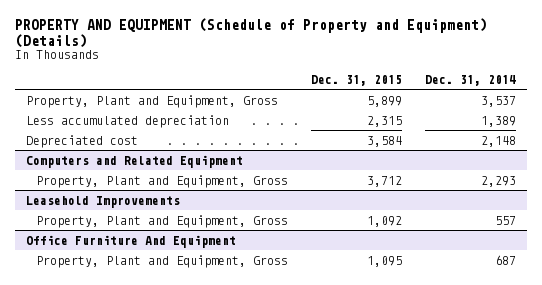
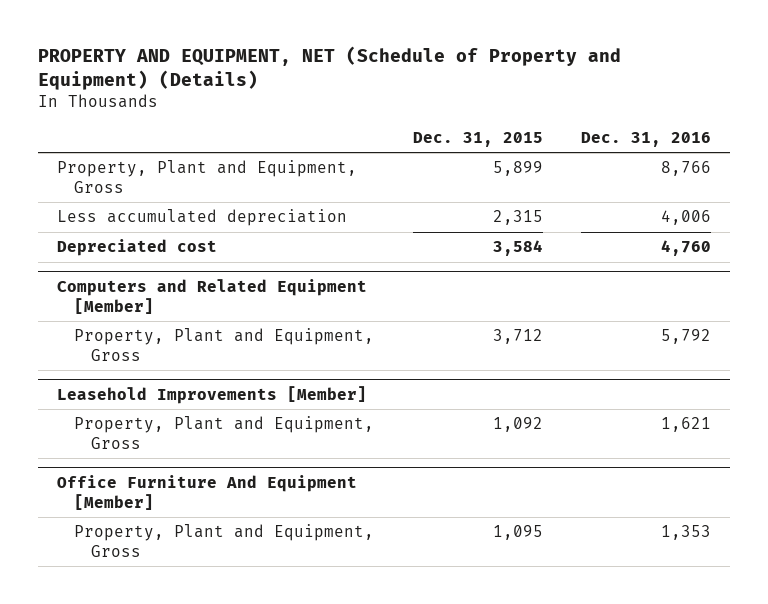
[14,18,487,48] PROPERTY AND EQUIPMENT (Schedule of Property and Equipment) (Details) -> [38,46,622,91] PROPERTY AND EQUIPMENT, NET (Schedule of Property and Equipment) (Details)
[424,74,516,86] Dec. 31, 2014 -> none
none -> [580,131,711,147] Dec. 31, 2016
[25,154,243,168] Computers and Related Equipment -> [57,279,368,314] Computers and Related Equipment [Member]
[25,195,180,208] Leasehold Improvements -> [57,386,368,405] Leasehold Improvements [Member]
[25,234,236,248] Office Furniture And Equipment -> [57,475,358,510] Office Furniture And Equipment [Member]

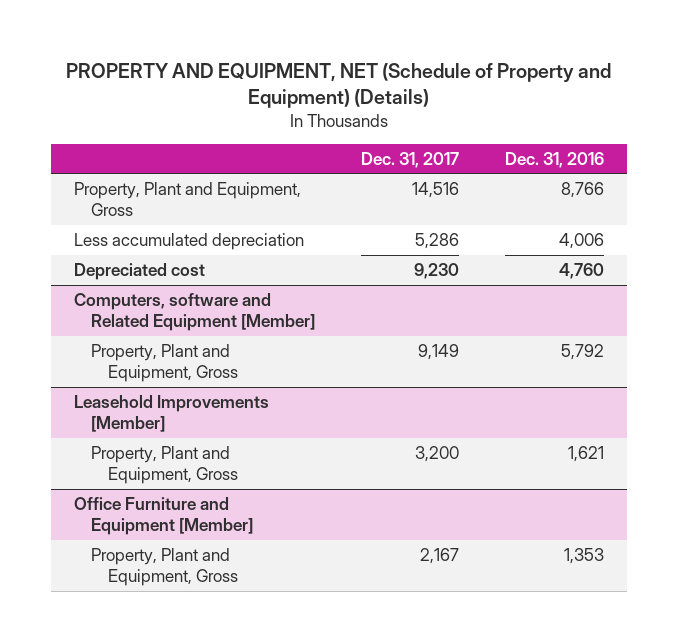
[412,131,543,147] Dec. 31, 2015 -> none
none -> [361,151,460,168] Dec. 31, 2017
[57,279,368,314] Computers and Related Equipment [Member] -> [74,293,316,332] Computers, software and Related Equipment [Member]
[57,475,358,510] Office Furniture And Equipment [Member] -> [74,497,254,536] Office Furniture and Equipment [Member]

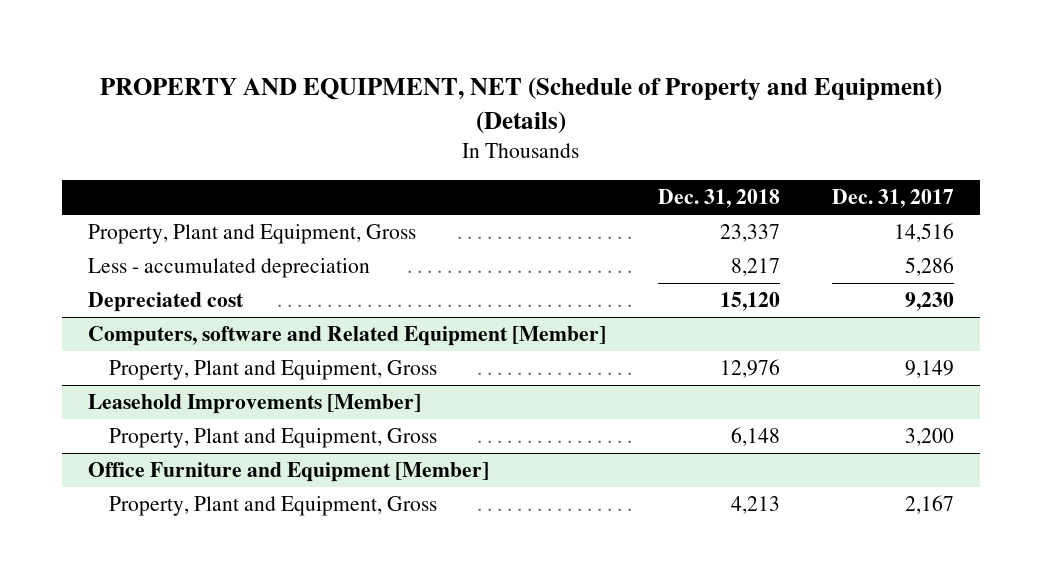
[505,151,605,168] Dec. 31, 2016 -> none
none -> [657,189,780,209] Dec. 31, 2018
[74,233,305,251] Less accumulated depreciation -> [87,258,370,279] Less - accumulated depreciation

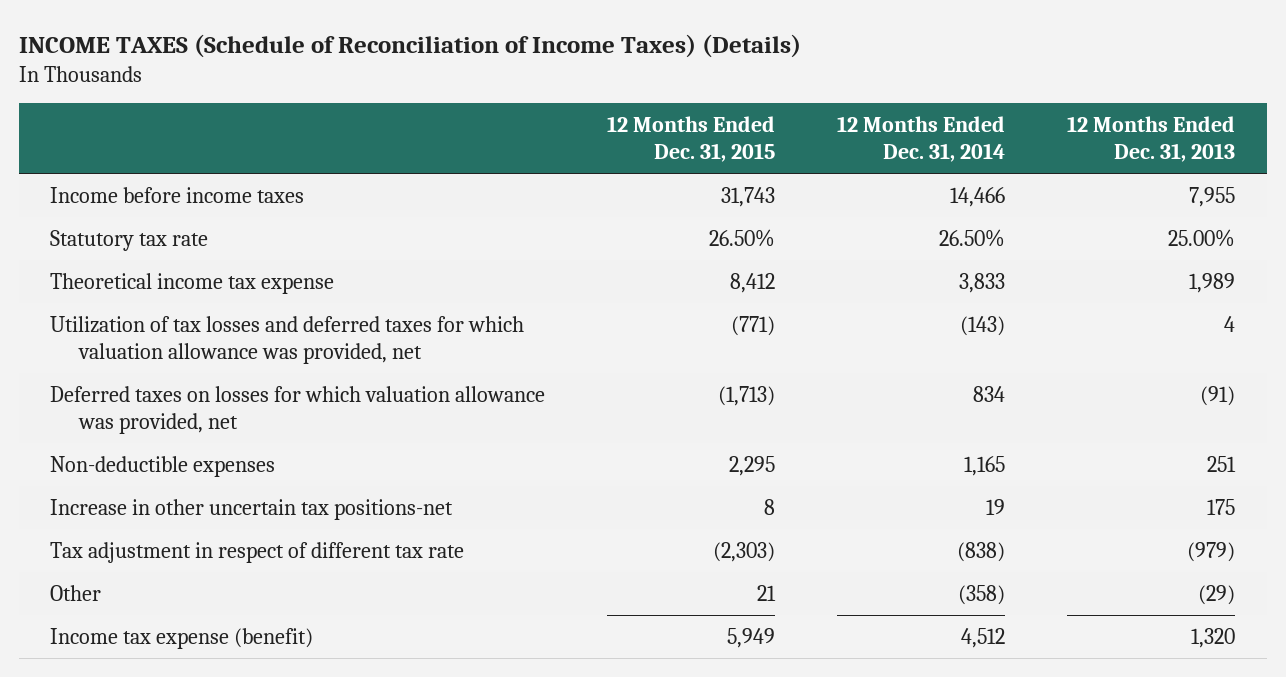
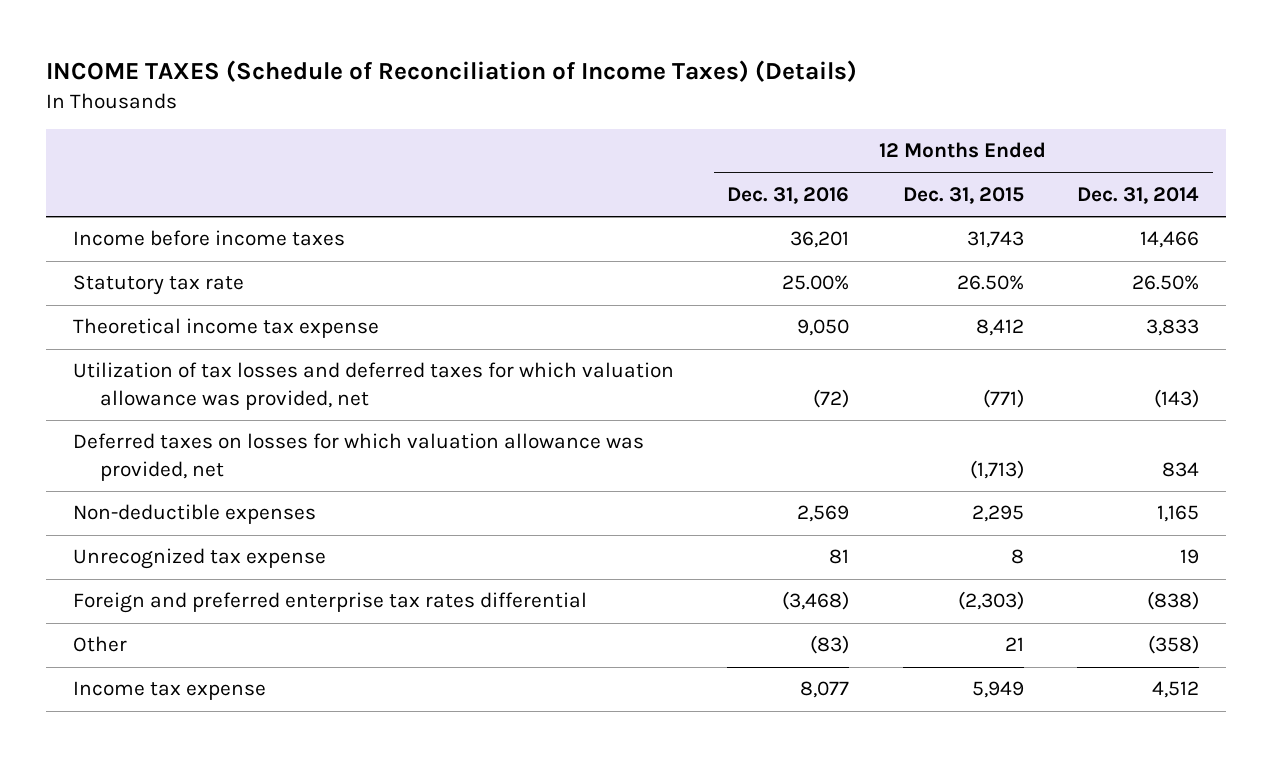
[1067,116,1236,162] 12 Months Ended Dec. 31, 2013 -> none
none -> [727,186,850,204] Dec. 31, 2016
[50,498,454,520] Increase in other uncertain tax positions-net -> [72,548,326,570] Unrecognized tax expense
[50,541,465,563] Tax adjustment in respect of different tax rate -> [72,592,587,614] Foreign and preferred enterprise tax rates differential
[50,627,314,649] Income tax expense (benefit) -> [72,681,266,701] Income tax expense

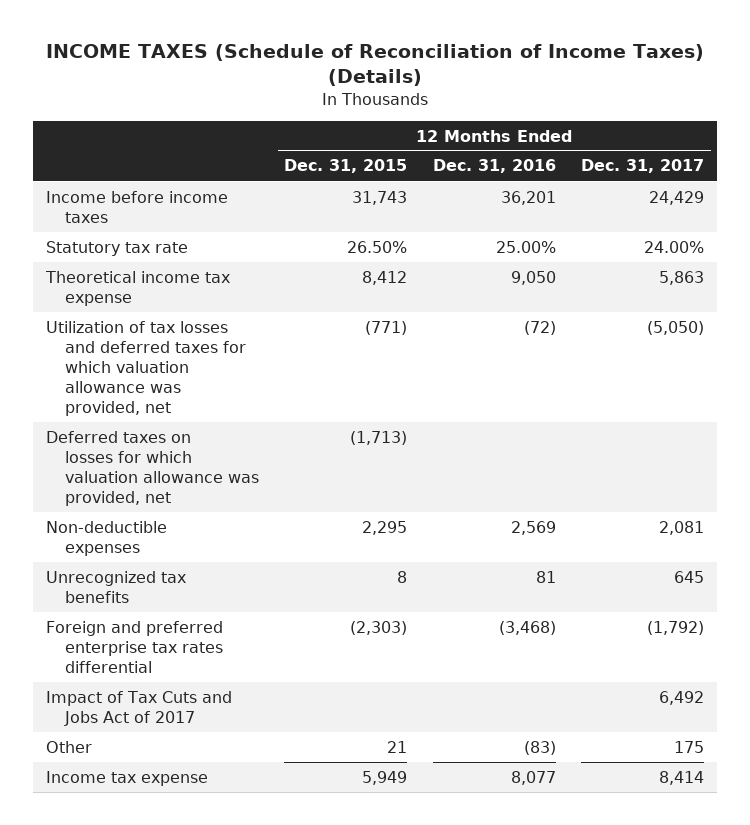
[1077,186,1200,204] Dec. 31, 2014 -> none
none -> [581,159,705,174] Dec. 31, 2017
[72,548,326,570] Unrecognized tax expense -> [45,570,186,603] Unrecognized tax benefits
none -> [45,690,232,726] Impact of Tax Cuts and Jobs Act of 2017

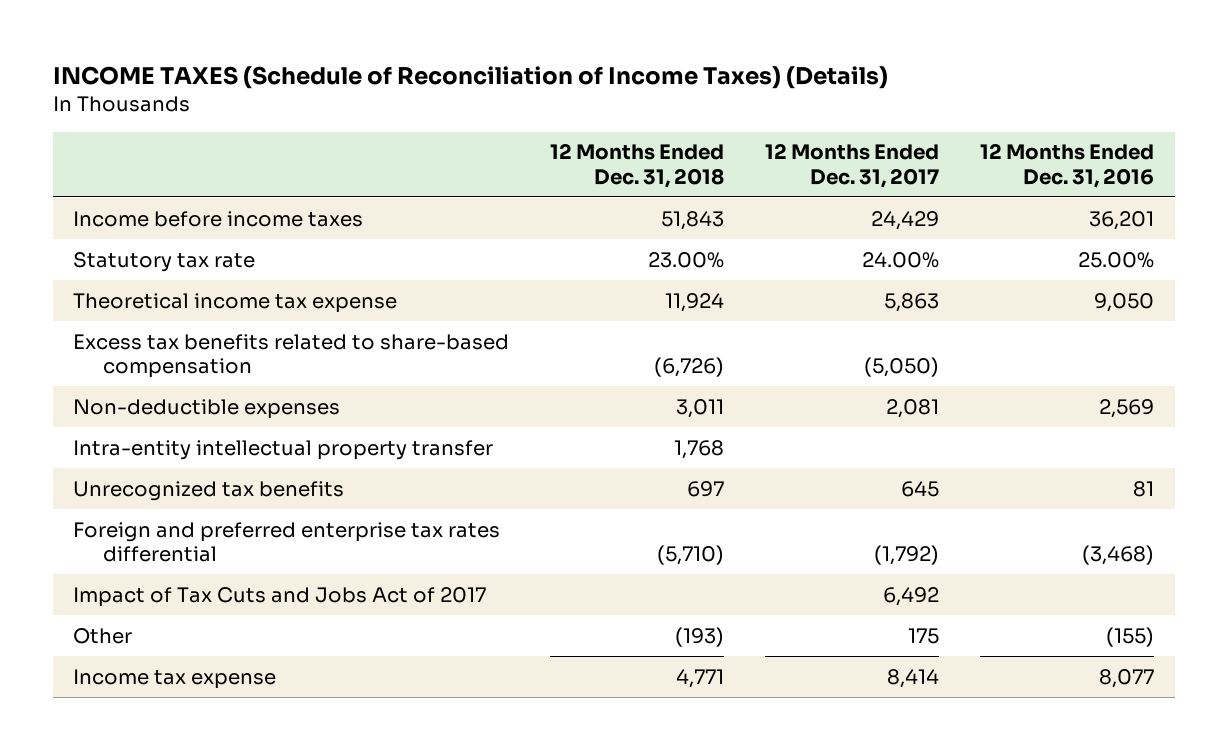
[284,159,408,174] Dec. 31, 2015 -> none
none -> [550,143,725,189] 12 Months Ended Dec. 31, 2018
[45,320,246,416] Utilization of tax losses and deferred taxes for which valuation allowance was provided, net -> none
[45,430,259,506] Deferred taxes on losses for which valuation allowance was provided, net -> none
none -> [73,333,510,379] Excess tax benefits related to share-based compensation
none -> [73,439,494,460] Intra-entity intellectual property transfer
[523,740,556,755] (83) -> [1106,626,1155,647] (155)

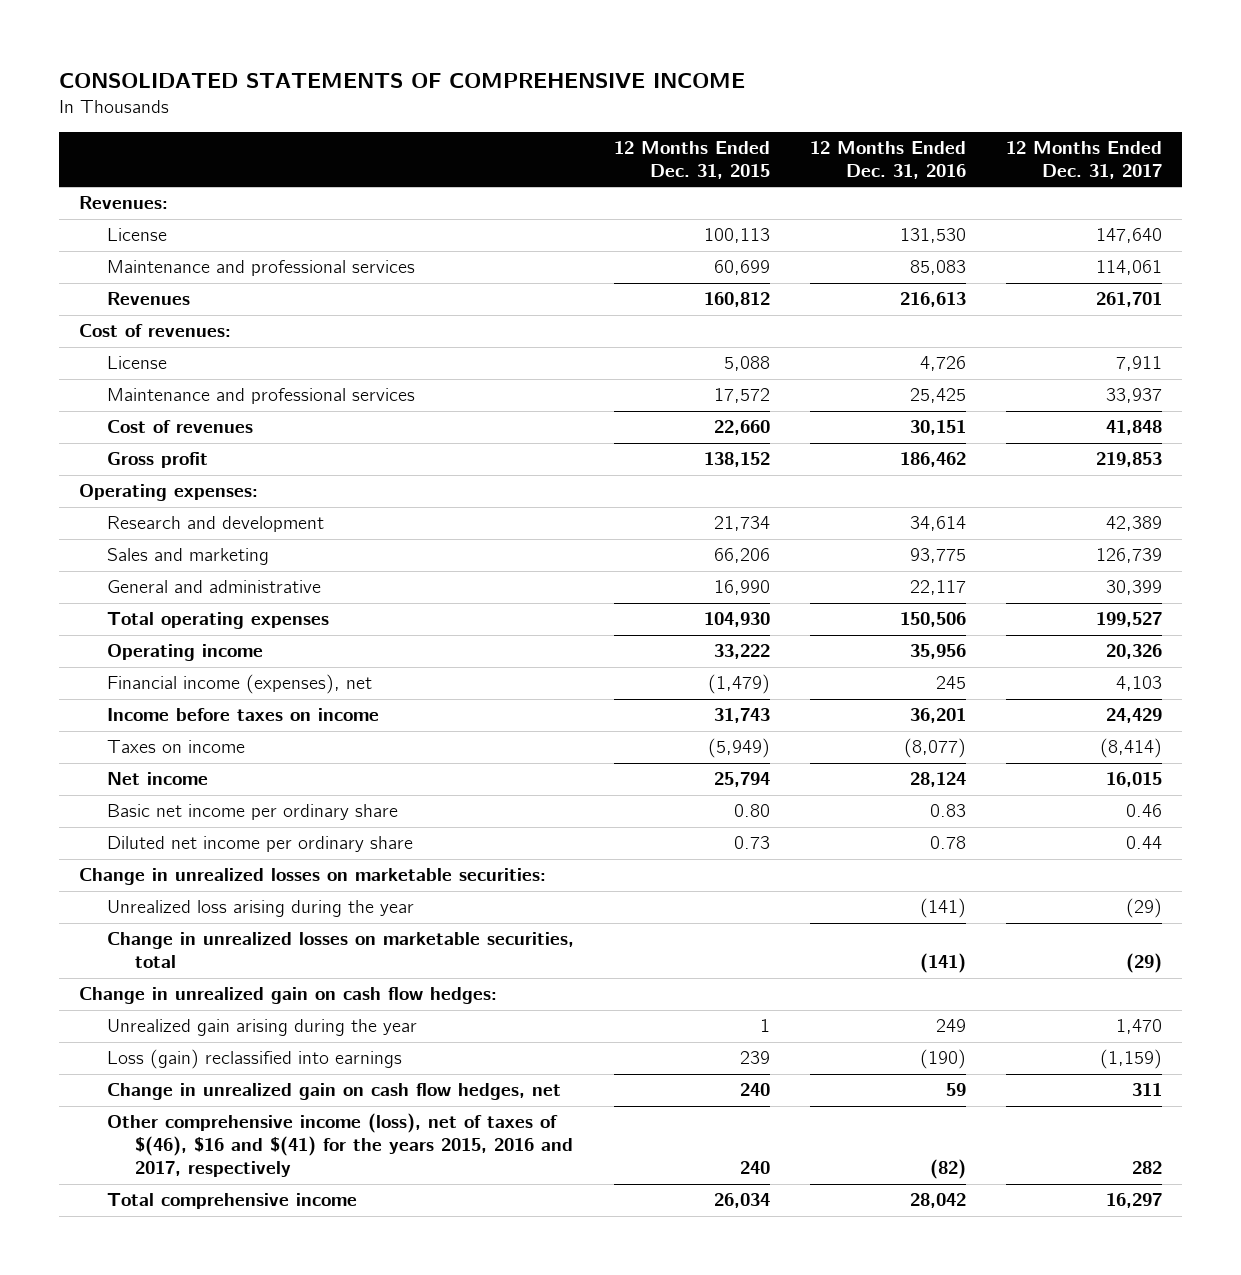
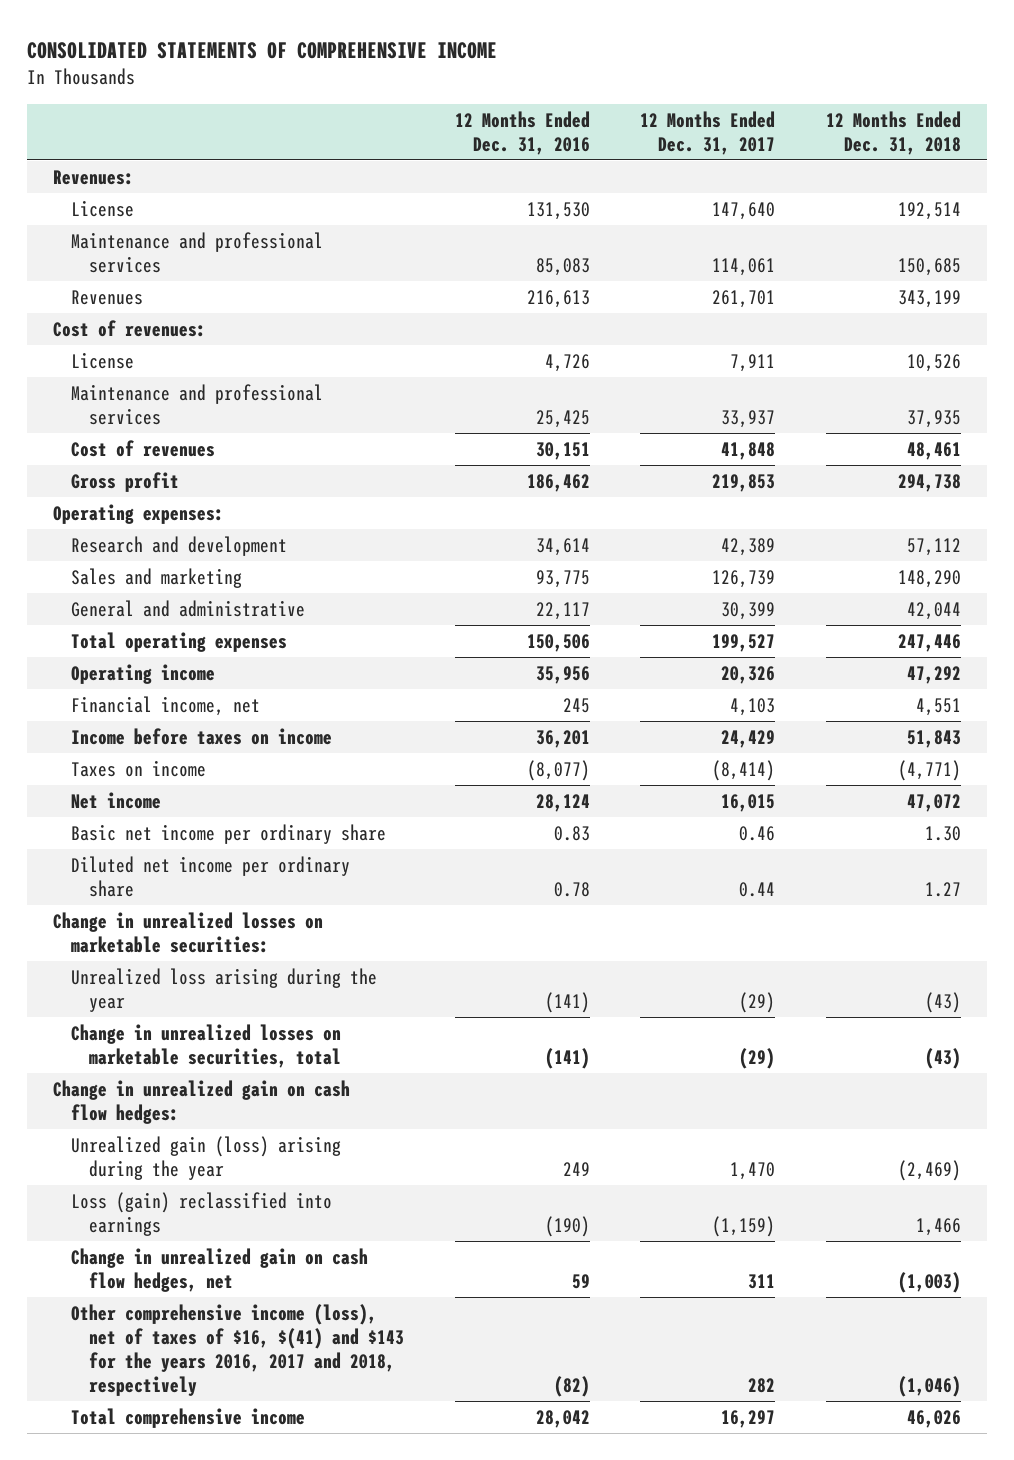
[614,141,771,179] 12 Months Ended Dec. 31, 2015 -> none
none -> [826,110,962,155] 12 Months Ended Dec. 31, 2018
[107,674,373,695] Financial income (expenses), net -> [70,695,260,716] Financial income, net
[107,1019,418,1037] Unrealized gain arising during the year -> [70,1135,341,1180] Unrealized gain (loss) arising during the year
[107,1113,574,1177] Other comprehensive income (loss), net of taxes of $(46), $16 and $(41) for the years 2015, 2016 and 2017, respectively -> [70,1303,404,1396] Other comprehensive income (loss), net of taxes of $16, $(41) and $143 for the years 2016, 2017 and 2018, respectively

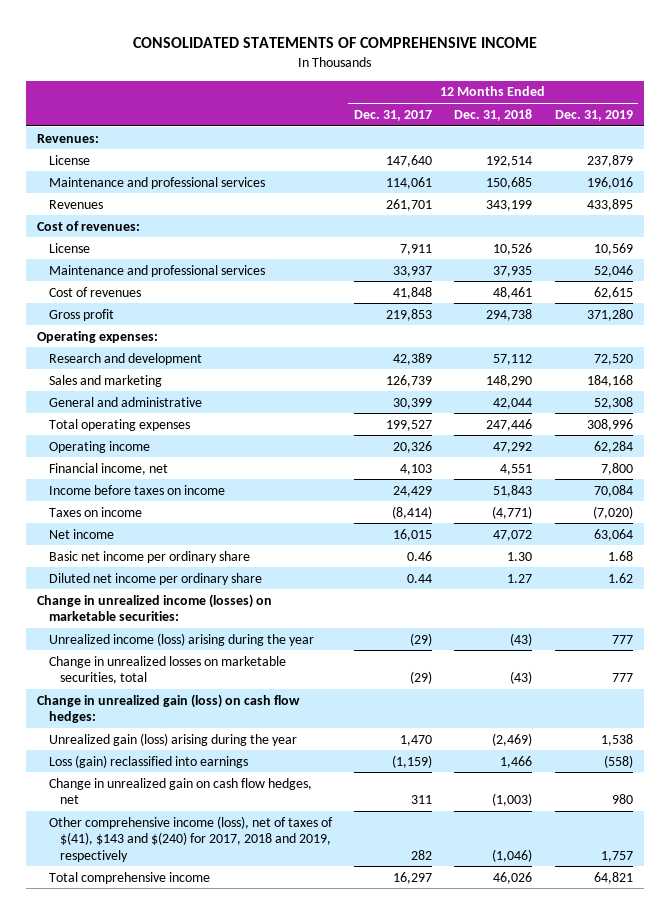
[454,110,590,155] 12 Months Ended Dec. 31, 2016 -> none
none -> [554,109,633,121] Dec. 31, 2019
[52,911,323,953] Change in unrealized losses on marketable securities: -> [37,593,273,622] Change in unrealized income (losses) on marketable securities:
[70,967,377,1012] Unrealized loss arising during the year -> [48,632,314,646] Unrealized income (loss) arising during the year
[52,1079,350,1124] Change in unrealized gain on cash flow hedges: -> [37,693,301,724] Change in unrealized gain (loss) on cash flow hedges:
[70,1303,404,1396] Other comprehensive income (loss), net of taxes of $16, $(41) and $143 for the years 2016, 2017 and 2018, respectively -> [48,815,333,862] Other comprehensive income (loss), net of taxes of $(41), $143 and $(240) for 2017, 2018 and 2019, respectively

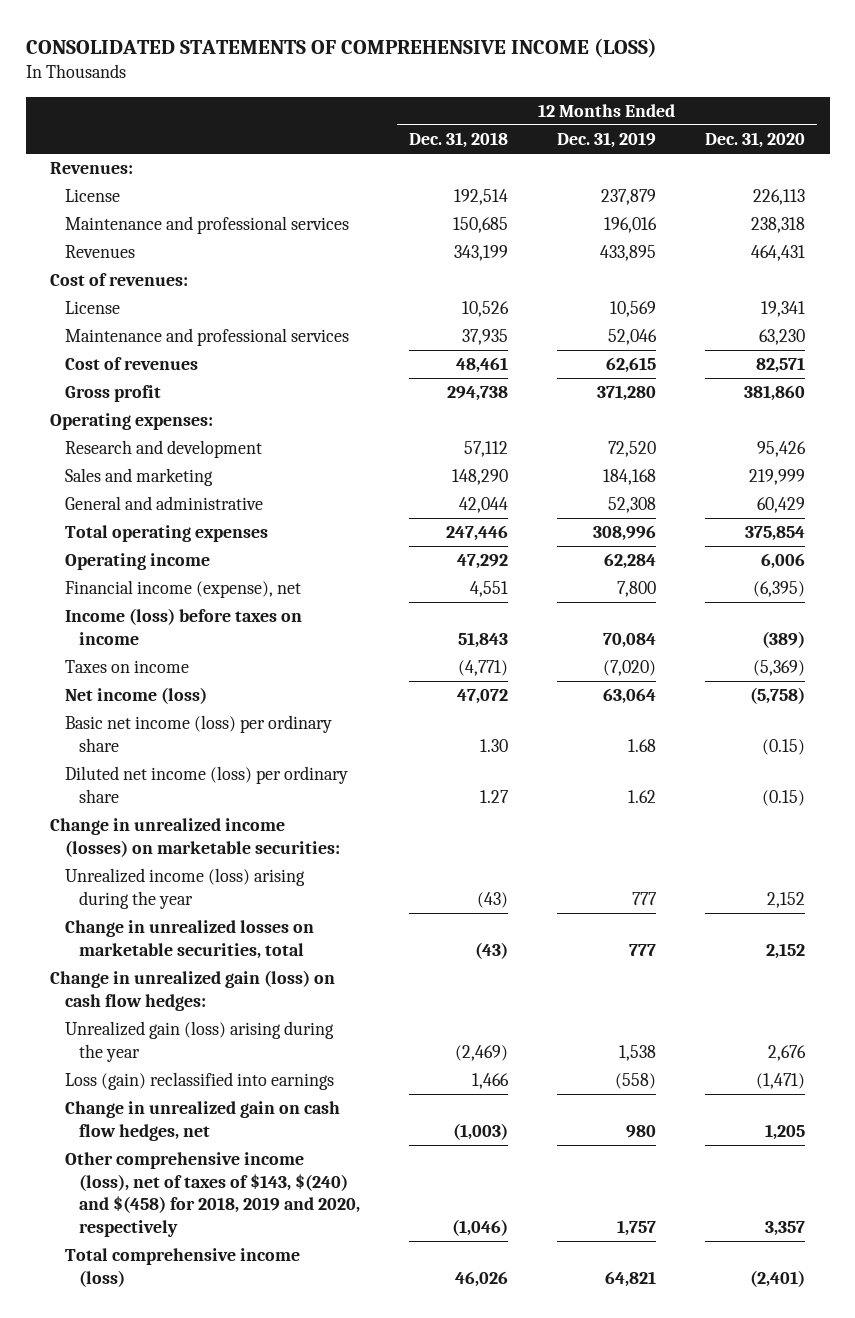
[132,36,537,48] CONSOLIDATED STATEMENTS OF COMPREHENSIVE INCOME -> [25,37,657,58] CONSOLIDATED STATEMENTS OF COMPREHENSIVE INCOME (LOSS)
[354,109,433,121] Dec. 31, 2017 -> none
none -> [705,132,806,149] Dec. 31, 2020
[48,462,168,475] Financial income, net -> [64,580,301,599] Financial income (expense), net
[48,484,225,495] Income before taxes on income -> [64,608,302,645] Income (loss) before taxes on income
[48,528,114,539] Net income -> [64,687,207,705] Net income (loss)
[48,550,250,563] Basic net income per ordinary share -> [64,715,332,752] Basic net income (loss) per ordinary share
[48,572,262,585] Diluted net income per ordinary share -> [64,766,348,803] Diluted net income (loss) per ordinary share
[48,815,333,862] Other comprehensive income (loss), net of taxes of $(41), $143 and $(240) for 2017, 2018 and 2019, respectively -> [64,1152,361,1237] Other comprehensive income (loss), net of taxes of $143, $(240) and $(458) for 2018, 2019 and 2020, respectively
[48,871,210,884] Total comprehensive income -> [64,1248,300,1287] Total comprehensive income (loss)

